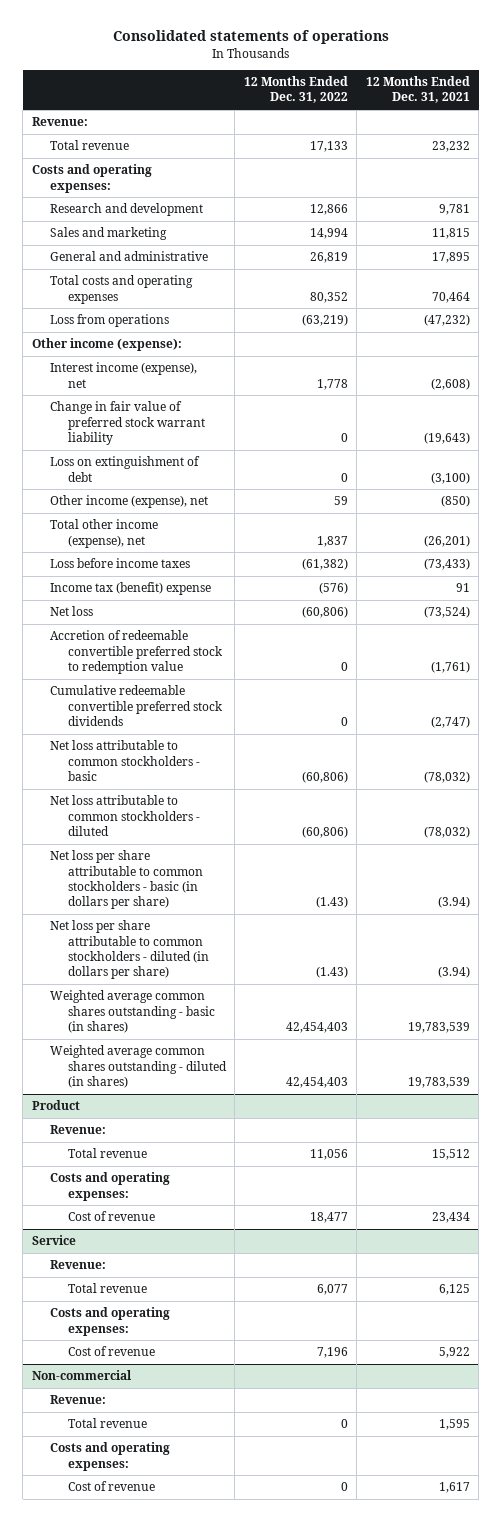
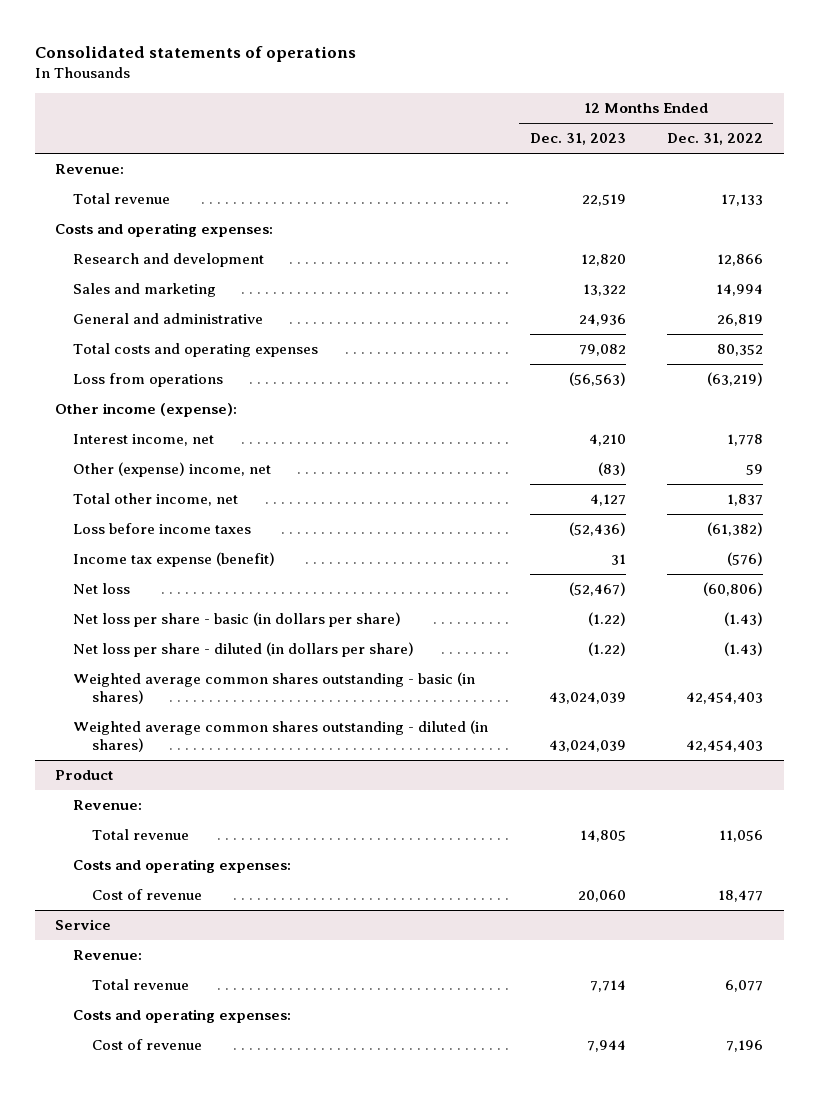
[365,76,470,104] 12 Months Ended Dec. 31, 2021 -> none
none -> [529,133,626,146] Dec. 31, 2023
[49,401,205,446] Change in fair value of preferred stock warrant liability -> none
[49,456,200,482] Loss on extinguishment of debt -> none
[49,362,197,388] Interest income (expense), net -> [73,434,215,447] Interest income, net
[49,495,208,509] Other income (expense), net -> [73,462,272,478] Other (expense) income, net
[49,519,158,548] Total other income (expense), net -> [73,493,239,507] Total other income, net
[49,582,211,596] Income tax (benefit) expense -> [73,552,276,568] Income tax expense (benefit)
[49,630,223,675] Accretion of redeemable convertible preferred stock to redemption value -> none
[49,685,223,727] Cumulative redeemable convertible preferred stock dividends -> none
[49,740,200,782] Net loss attributable to common stockholders - basic -> none
[49,795,200,837] Net loss attributable to common stockholders - diluted -> none
[49,850,203,910] Net loss per share attributable to common stockholders - basic (in dollars per share) -> [73,612,402,628] Net loss per share - basic (in dollars per share)
[49,920,209,980] Net loss per share attributable to common stockholders - diluted (in dollars per share) -> [73,642,415,658] Net loss per share - diluted (in dollars per share)
[31,1370,132,1381] Non-commercial -> none
[49,1395,106,1405] Revenue: -> none
[67,1418,147,1429] Total revenue -> none
[49,1442,170,1471] Costs and operating expenses: -> none
[67,1481,155,1492] Cost of revenue -> none

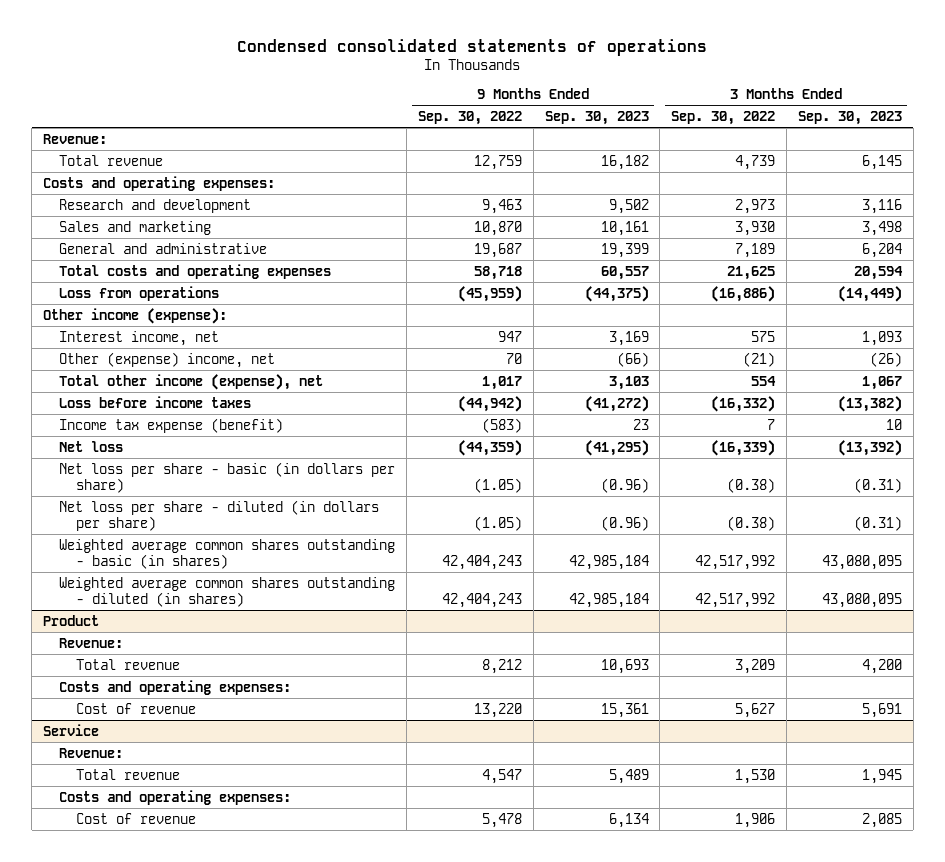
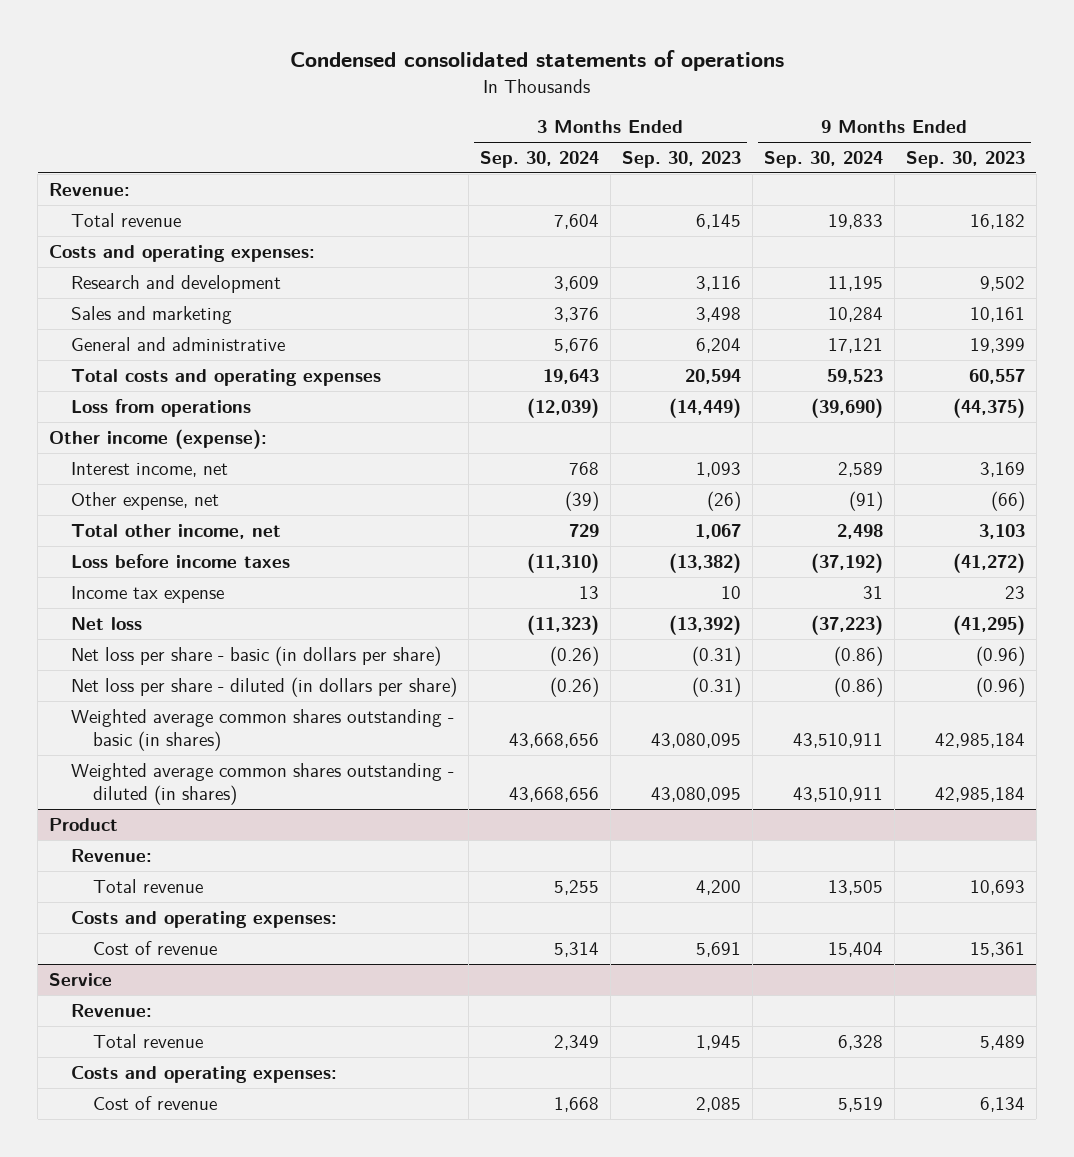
[417,111,522,126] Sep. 30, 2022 -> none
[671,111,776,126] Sep. 30, 2022 -> none
none -> [479,151,599,169] Sep. 30, 2024
none -> [763,151,883,169] Sep. 30, 2024
[59,351,276,368] Other (expense) income, net -> [70,491,219,510] Other expense, net
[59,373,324,390] Total other income (expense), net -> [70,523,281,539] Total other income, net
[59,417,284,433] Income tax expense (benefit) -> [70,585,224,603] Income tax expense

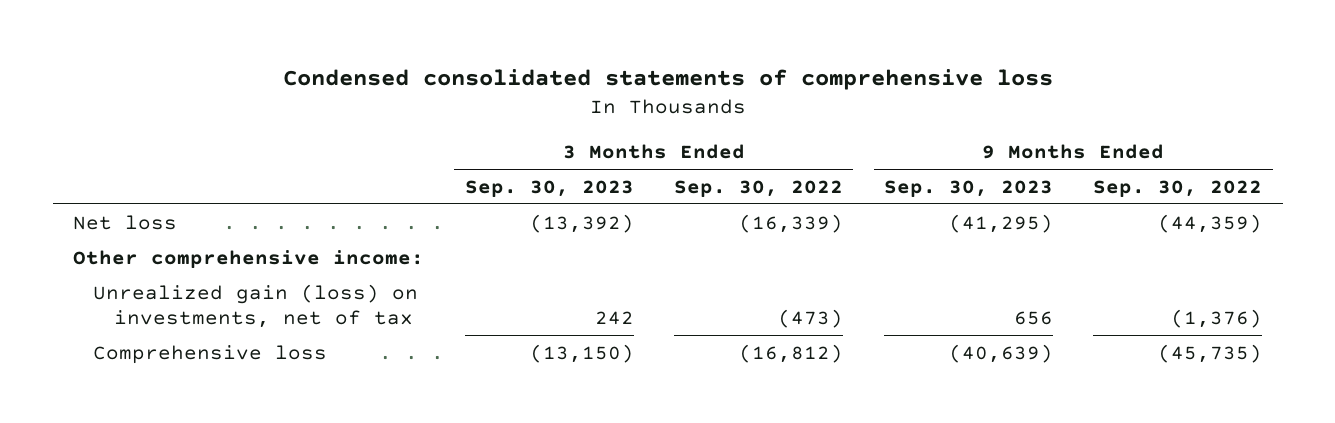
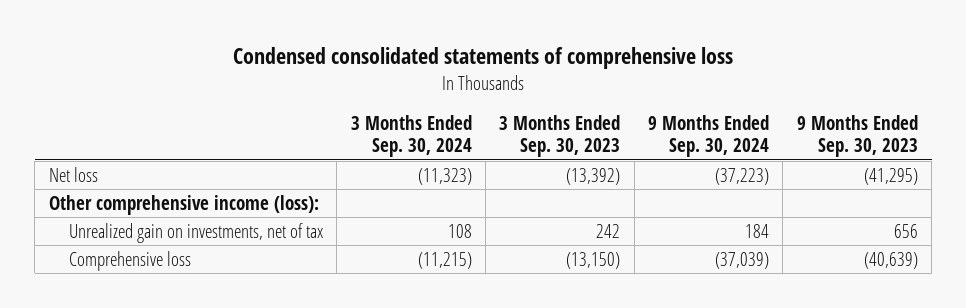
[674,179,844,197] Sep. 30, 2022 -> none
[1093,179,1263,197] Sep. 30, 2022 -> none
none -> [350,115,472,158] 3 Months Ended Sep. 30, 2024
none -> [648,115,770,158] 9 Months Ended Sep. 30, 2024
[72,249,424,268] Other comprehensive income: -> [48,194,319,215] Other comprehensive income (loss):
[93,283,419,328] Unrealized gain (loss) on investments, net of tax -> [68,222,323,243] Unrealized gain on investments, net of tax

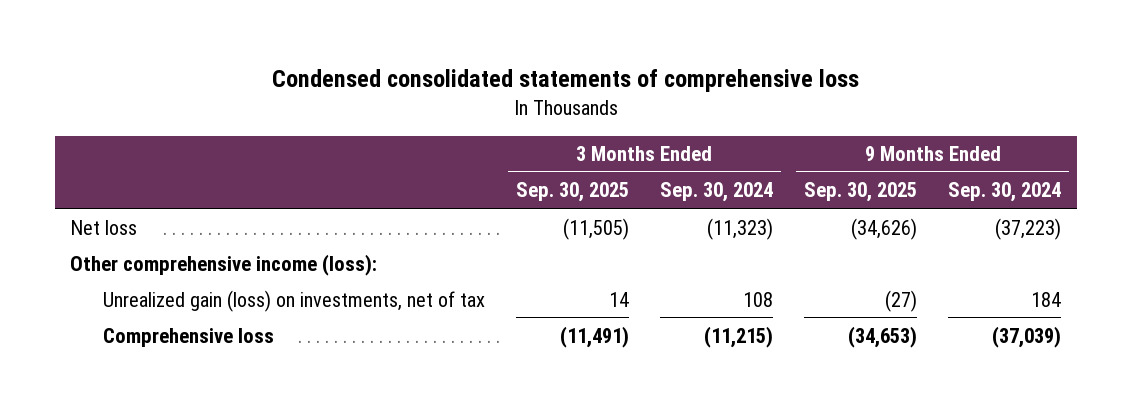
[499,115,621,158] 3 Months Ended Sep. 30, 2023 -> none
[796,115,918,158] 9 Months Ended Sep. 30, 2023 -> none
none -> [515,182,629,203] Sep. 30, 2025
none -> [804,182,918,203] Sep. 30, 2025
[68,222,323,243] Unrealized gain on investments, net of tax -> [102,289,485,312] Unrealized gain (loss) on investments, net of tax

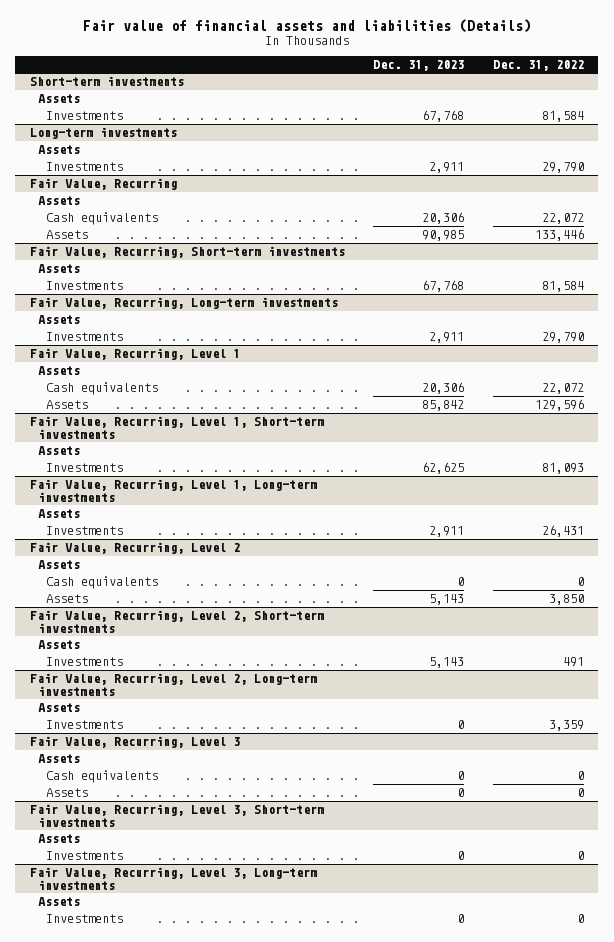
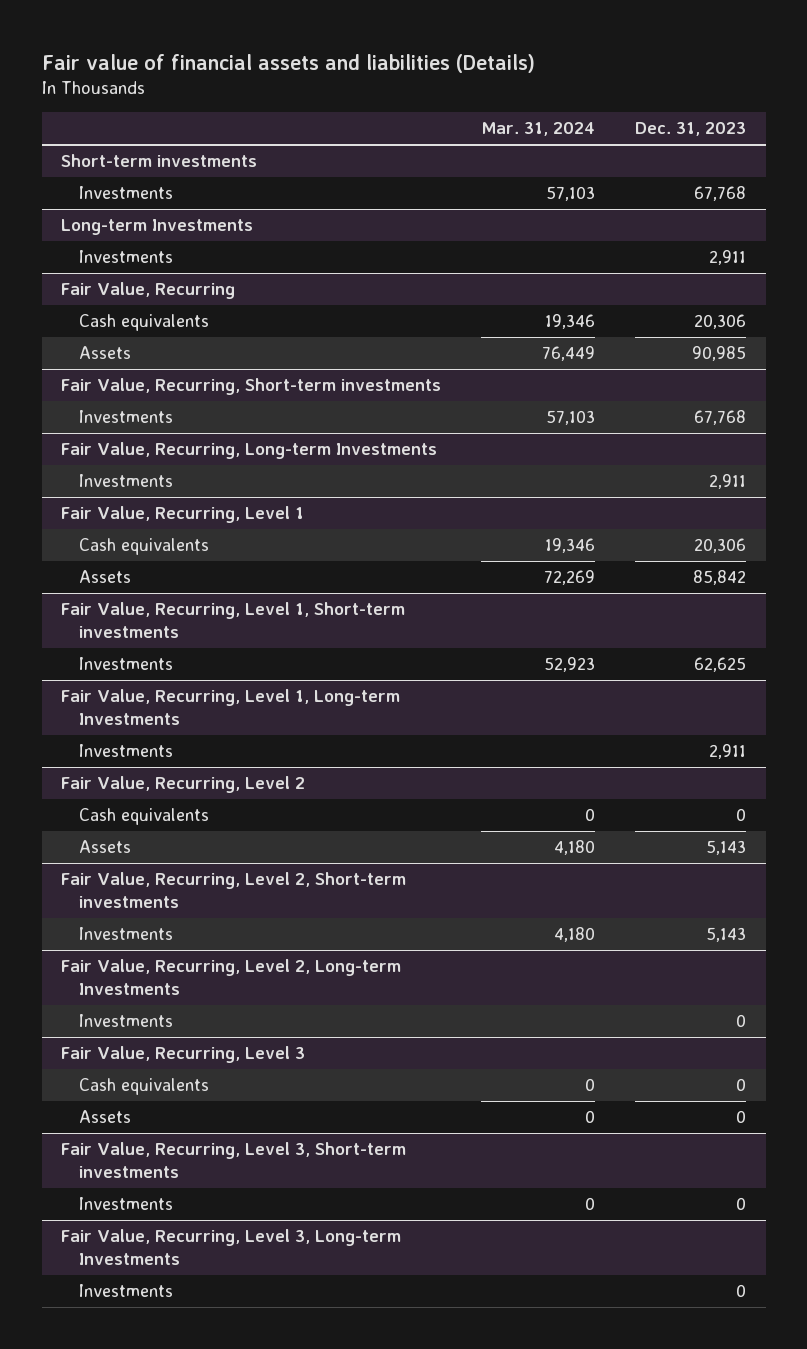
[493,59,585,71] Dec. 31, 2022 -> none
none -> [481,122,596,137] Mar. 31, 2024
[37,94,80,104] Assets -> none
[37,145,80,155] Assets -> none
[29,127,177,140] Long-term investments -> [61,219,254,236] Long-term Investments
[37,196,80,206] Assets -> none
[37,264,80,274] Assets -> none
[37,315,80,325] Assets -> none
[29,297,338,310] Fair Value, Recurring, Long-term investments -> [61,442,438,460] Fair Value, Recurring, Long-term Investments
[37,366,80,376] Assets -> none
[37,446,80,456] Assets -> none
[37,509,80,519] Assets -> none
[29,479,317,502] Fair Value, Recurring, Level 1, Long-term investments -> [61,689,401,725] Fair Value, Recurring, Level 1, Long-term Investments
[37,560,80,570] Assets -> none
[37,640,80,650] Assets -> none
[37,703,80,713] Assets -> none
[29,673,317,696] Fair Value, Recurring, Level 2, Long-term investments -> [61,959,402,995] Fair Value, Recurring, Level 2, Long-term Investments
[37,754,80,764] Assets -> none
[37,834,80,844] Assets -> none
[37,897,80,907] Assets -> none
[29,867,317,890] Fair Value, Recurring, Level 3, Long-term investments -> [61,1229,402,1265] Fair Value, Recurring, Level 3, Long-term Investments

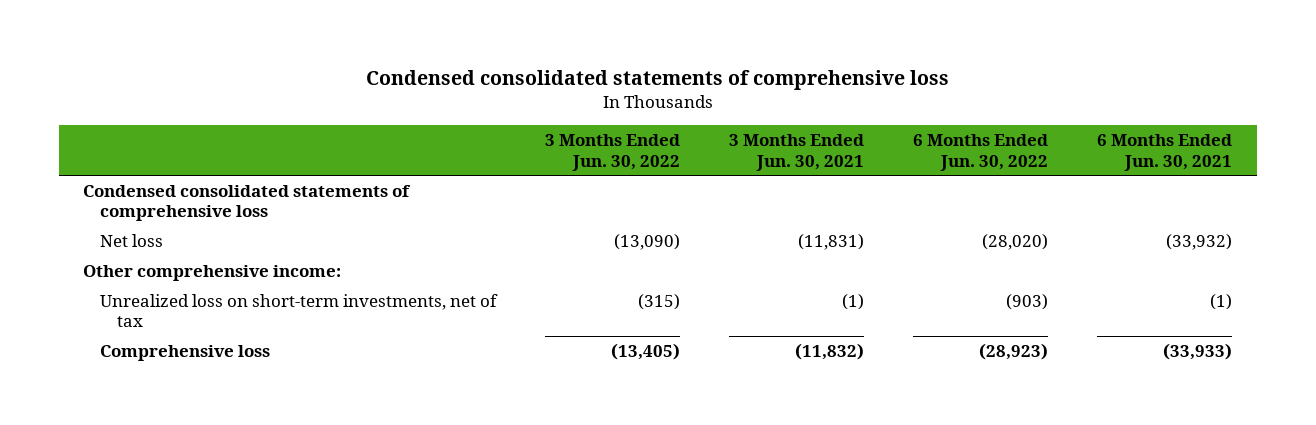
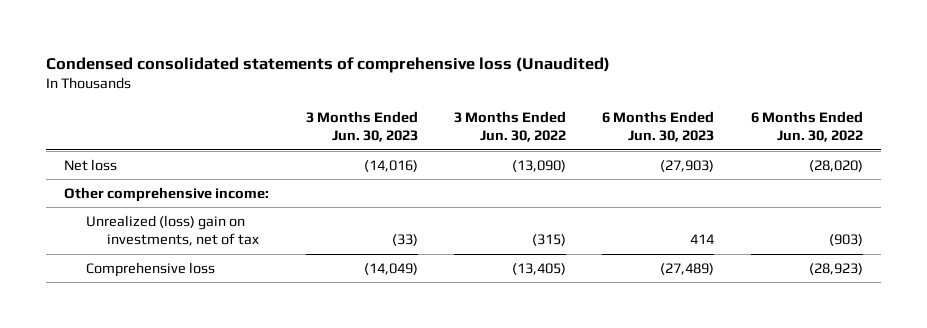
[365,70,949,91] Condensed consolidated statements of comprehensive loss -> [46,56,611,73] Condensed consolidated statements of comprehensive loss (Unaudited)
[729,134,865,171] 3 Months Ended Jun. 30, 2021 -> none
[1097,134,1233,171] 6 Months Ended Jun. 30, 2021 -> none
none -> [305,110,418,143] 3 Months Ended Jun. 30, 2023
none -> [602,110,715,143] 6 Months Ended Jun. 30, 2023
[83,185,412,222] Condensed consolidated statements of comprehensive loss -> none
[100,294,499,328] Unrealized loss on short-term investments, net of tax -> [85,214,259,247] Unrealized (loss) gain on investments, net of tax

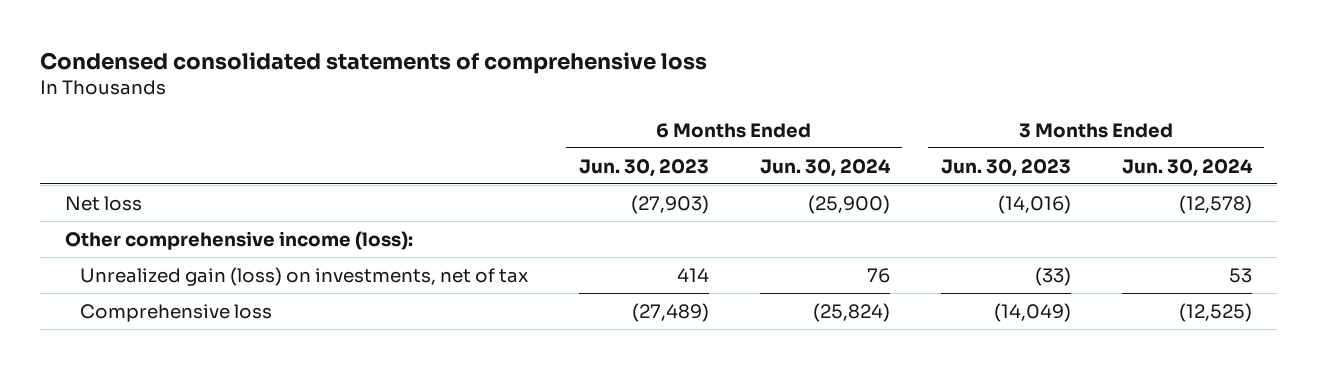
[46,56,611,73] Condensed consolidated statements of comprehensive loss (Unaudited) -> [39,51,707,74] Condensed consolidated statements of comprehensive loss
[454,110,567,143] 3 Months Ended Jun. 30, 2022 -> none
[750,110,863,143] 6 Months Ended Jun. 30, 2022 -> none
none -> [759,158,891,177] Jun. 30, 2024
none -> [1121,158,1253,177] Jun. 30, 2024
[64,186,270,202] Other comprehensive income: -> [65,230,414,250] Other comprehensive income (loss):
[85,214,259,247] Unrealized (loss) gain on investments, net of tax -> [79,266,528,286] Unrealized gain (loss) on investments, net of tax

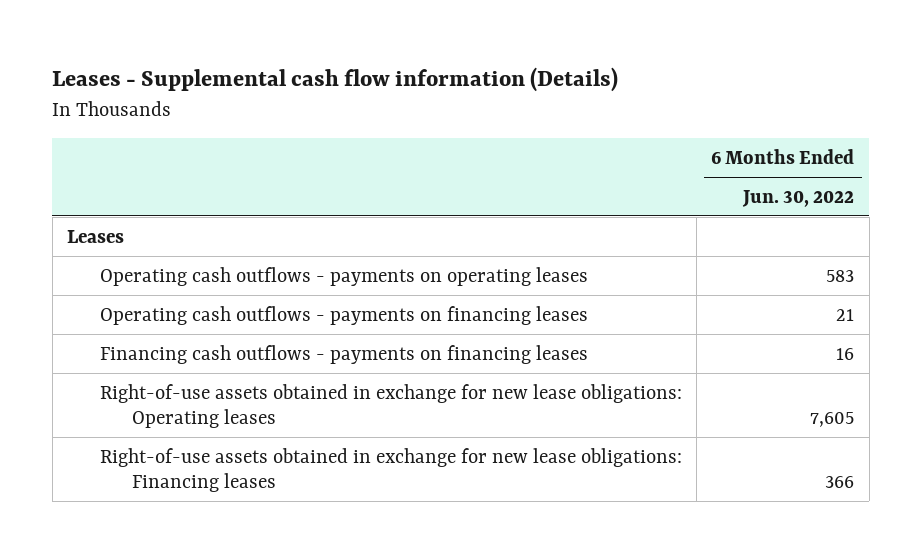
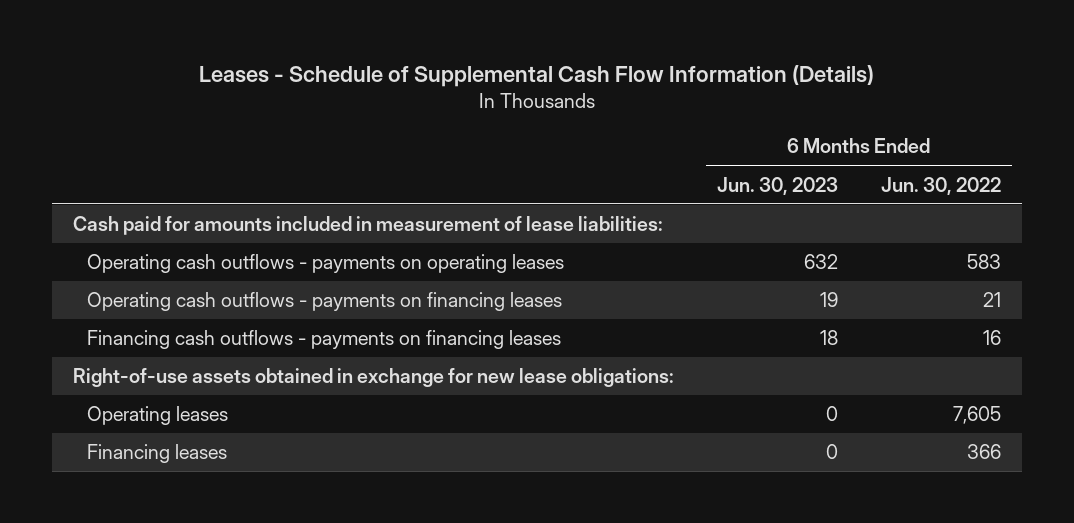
[52,67,619,93] Leases - Supplemental cash flow information (Details) -> [199,64,875,87] Leases - Schedule of Supplemental Cash Flow Information (Details)
none -> [717,176,839,195] Jun. 30, 2023
[67,229,125,243] Leases -> none
none -> [73,216,664,236] Cash paid for amounts included in measurement of lease liabilities:
none -> [73,368,675,388] Right-of-use assets obtained in exchange for new lease obligations:
[99,383,682,429] Right-of-use assets obtained in exchange for new lease obligations: Operating leases -> [86,406,228,426] Operating leases
[99,447,682,493] Right-of-use assets obtained in exchange for new lease obligations: Financing leases -> [86,444,227,464] Financing leases

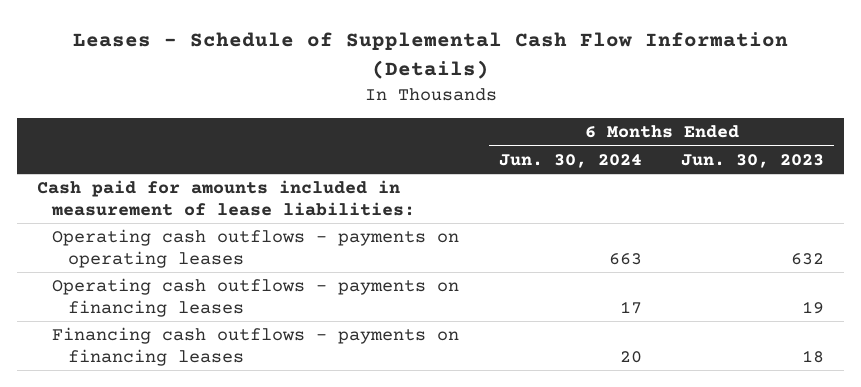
[880,176,1001,195] Jun. 30, 2022 -> none
none -> [498,153,642,168] Jun. 30, 2024
[73,368,675,388] Right-of-use assets obtained in exchange for new lease obligations: -> none
[86,406,228,426] Operating leases -> none
[86,444,227,464] Financing leases -> none

